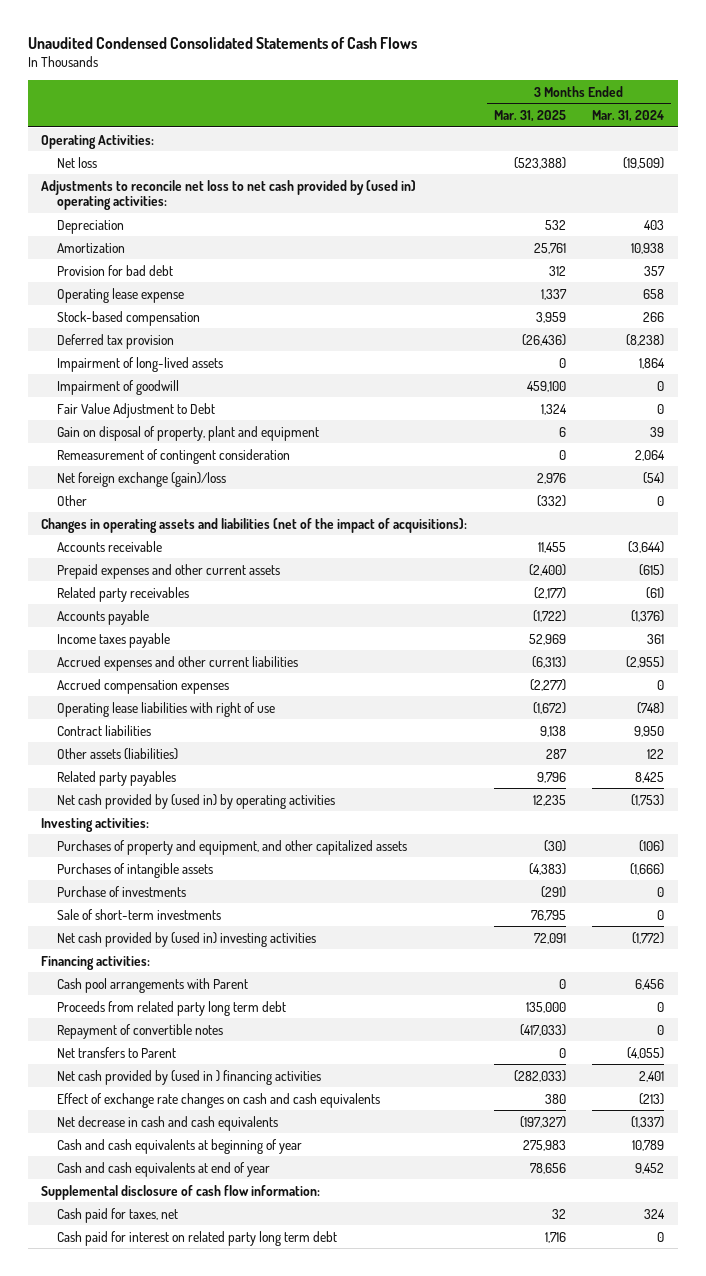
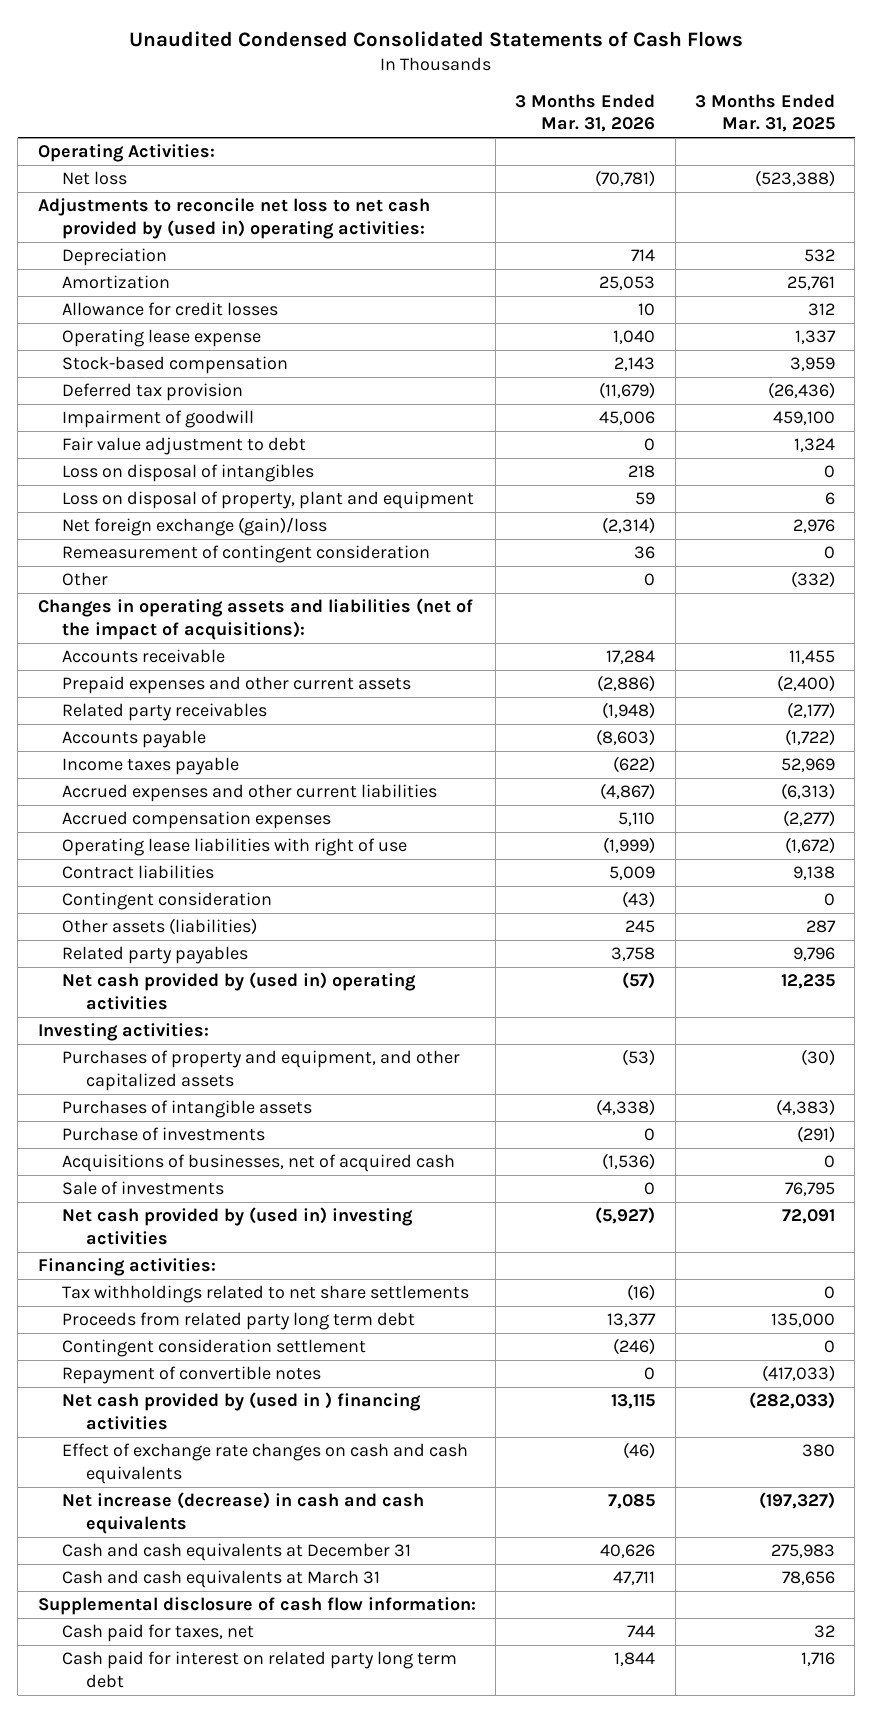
[592,109,665,122] Mar. 31, 2024 -> none
none -> [515,93,656,133] 3 Months Ended Mar. 31, 2026
[56,264,173,276] Provision for bad debt -> [61,302,278,317] Allowance for credit losses
[56,356,223,372] Impairment of long-lived assets -> none
[56,402,215,418] Fair Value Adjustment to Debt -> [61,437,306,456] Fair value adjustment to debt
none -> [61,464,314,483] Loss on disposal of intangibles
[56,425,319,441] Gain on disposal of property, plant and equipment -> [61,491,474,510] Loss on disposal of property, plant and equipment
[56,448,290,464] Remeasurement of contingent consideration -> [61,545,430,564] Remeasurement of contingent consideration
none -> [61,892,272,911] Contingent consideration
[56,793,335,809] Net cash provided by (used in) by operating activities -> [61,972,416,1010] Net cash provided by (used in) operating activities
none -> [61,1154,455,1173] Acquisitions of businesses, net of acquired cash
[56,908,221,920] Sale of short-term investments -> [61,1181,224,1196] Sale of investments
[56,977,248,993] Cash pool arrangements with Parent -> none
none -> [61,1285,469,1304] Tax withholdings related to net share settlements
none -> [61,1339,366,1358] Contingent consideration settlement
[56,1046,176,1058] Net transfers to Parent -> none
[56,1115,278,1131] Net decrease in cash and cash equivalents -> [61,1492,424,1534] Net increase (decrease) in cash and cash equivalents
[56,1138,302,1154] Cash and cash equivalents at beginning of year -> [61,1543,411,1562] Cash and cash equivalents at December 31
[56,1161,270,1177] Cash and cash equivalents at end of year -> [61,1570,380,1589] Cash and cash equivalents at March 31

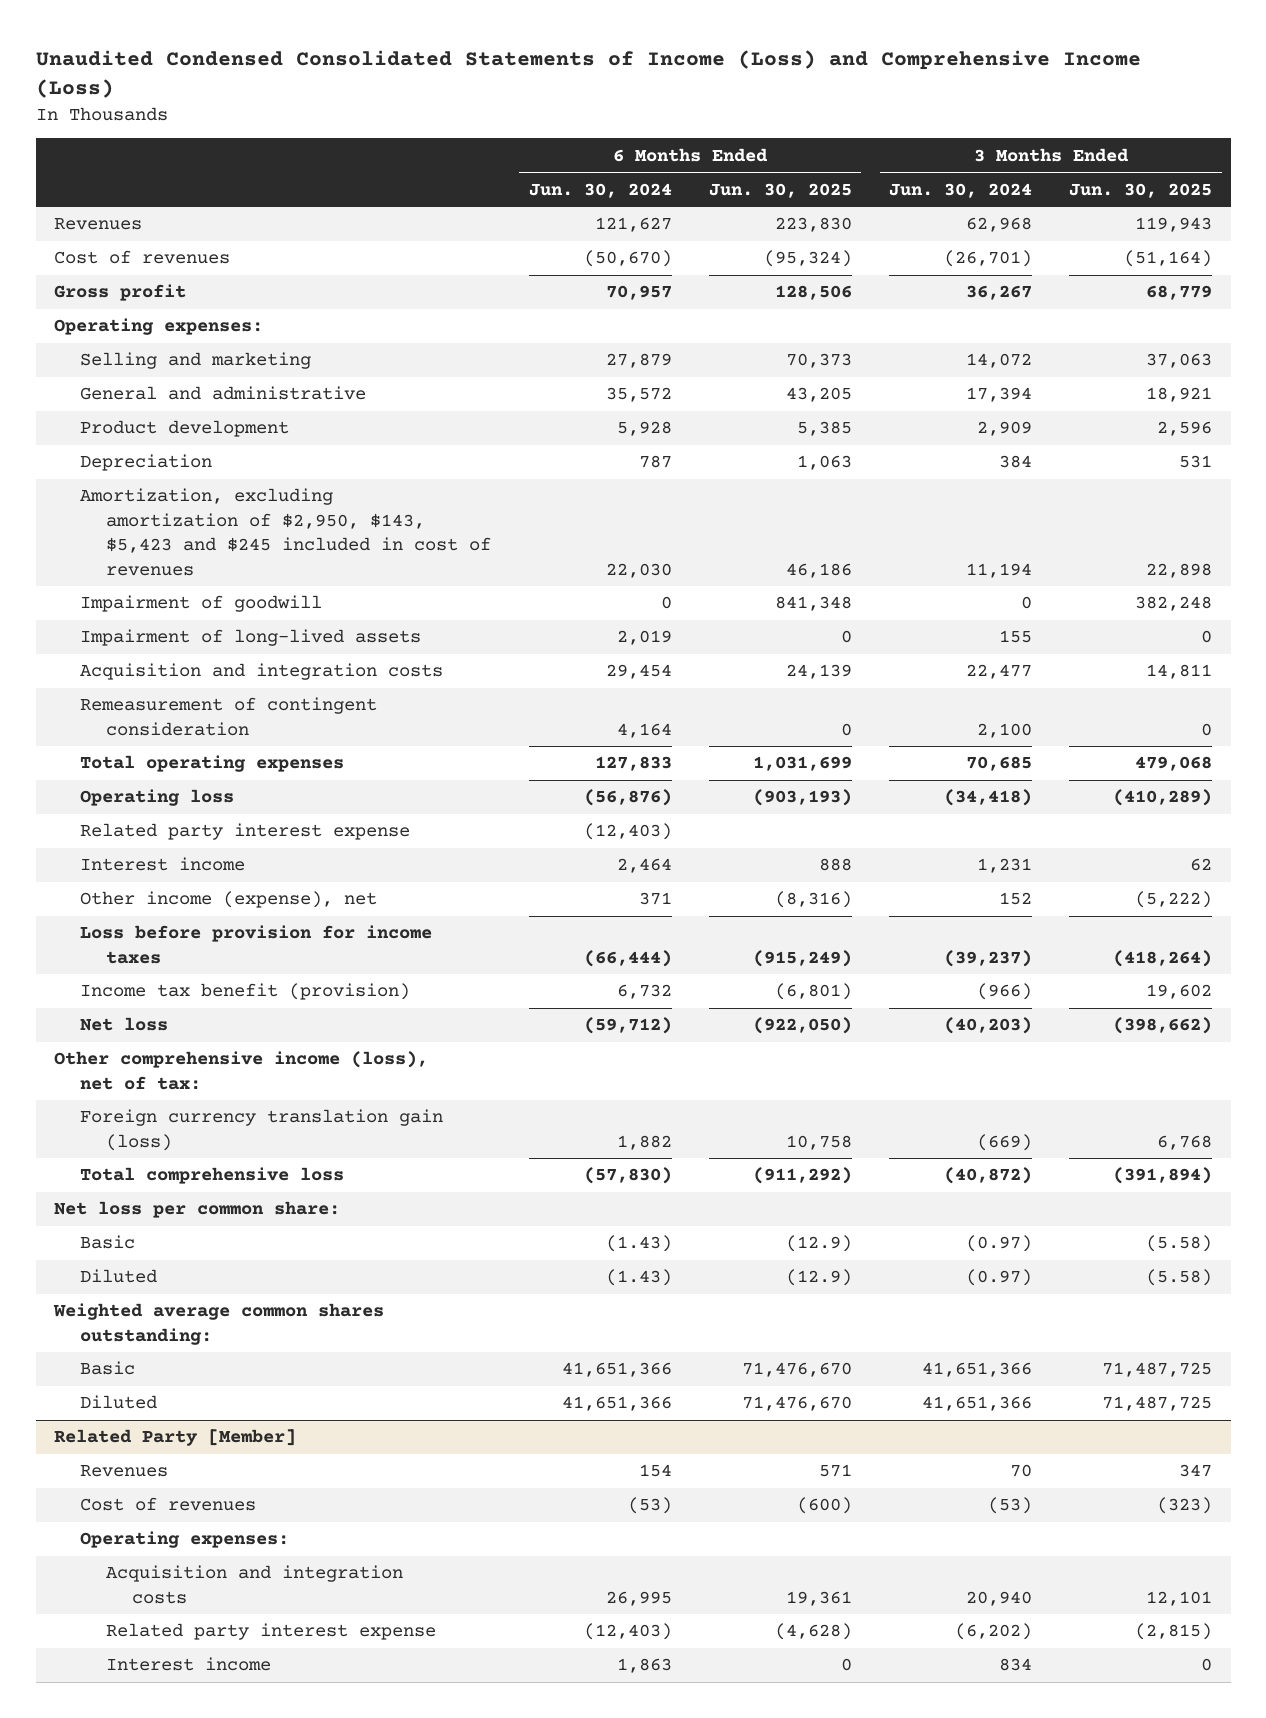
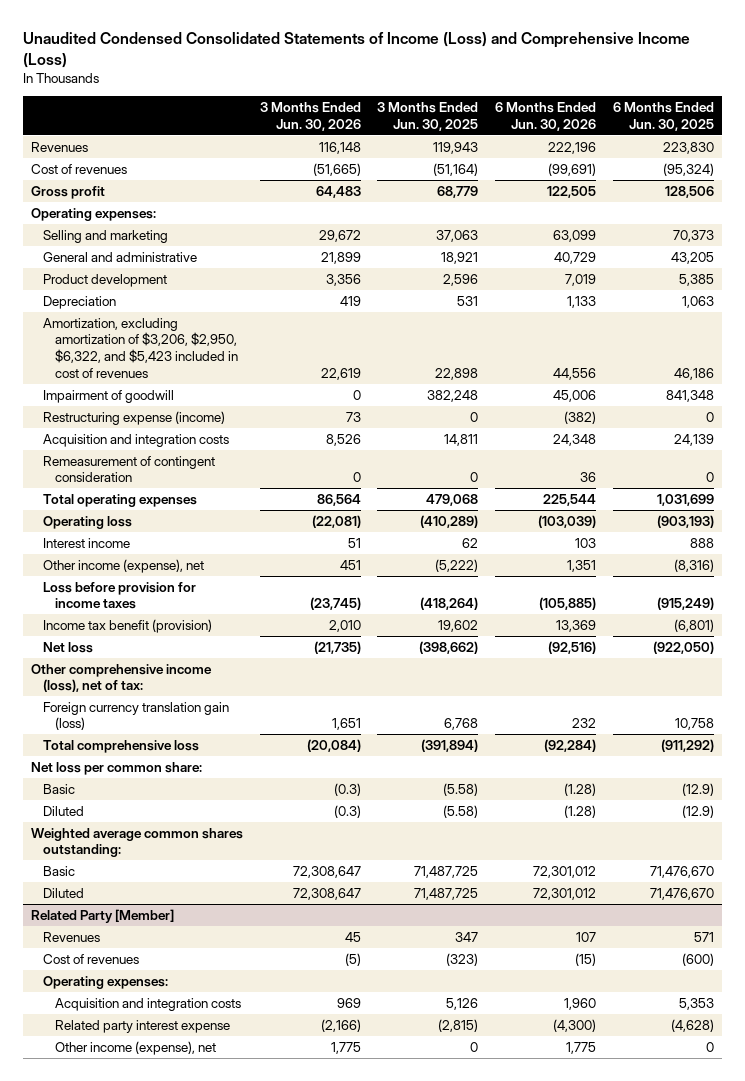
[528,182,672,198] Jun. 30, 2024 -> none
[889,182,1033,198] Jun. 30, 2024 -> none
none -> [259,102,361,131] 3 Months Ended Jun. 30, 2026
none -> [495,102,597,131] 6 Months Ended Jun. 30, 2026
[80,488,492,576] Amortization, excluding amortization of $2,950, $143, $5,423 and $245 included in cost of revenues -> [42,317,238,378] Amortization, excluding amortization of $3,206, $2,950, $6,322, and $5,423 included in cost of revenues
[80,629,422,647] Impairment of long-lived assets -> none
none -> [42,410,225,425] Restructuring expense (income)
[80,823,411,841] Related party interest expense -> none
[785,1590,852,1606] 19,361 -> [678,997,714,1010] 5,353
[1146,1590,1213,1606] 12,101 -> [446,997,479,1010] 5,126
[106,1657,272,1672] Interest income -> none
none -> [54,1040,216,1055] Other income (expense), net

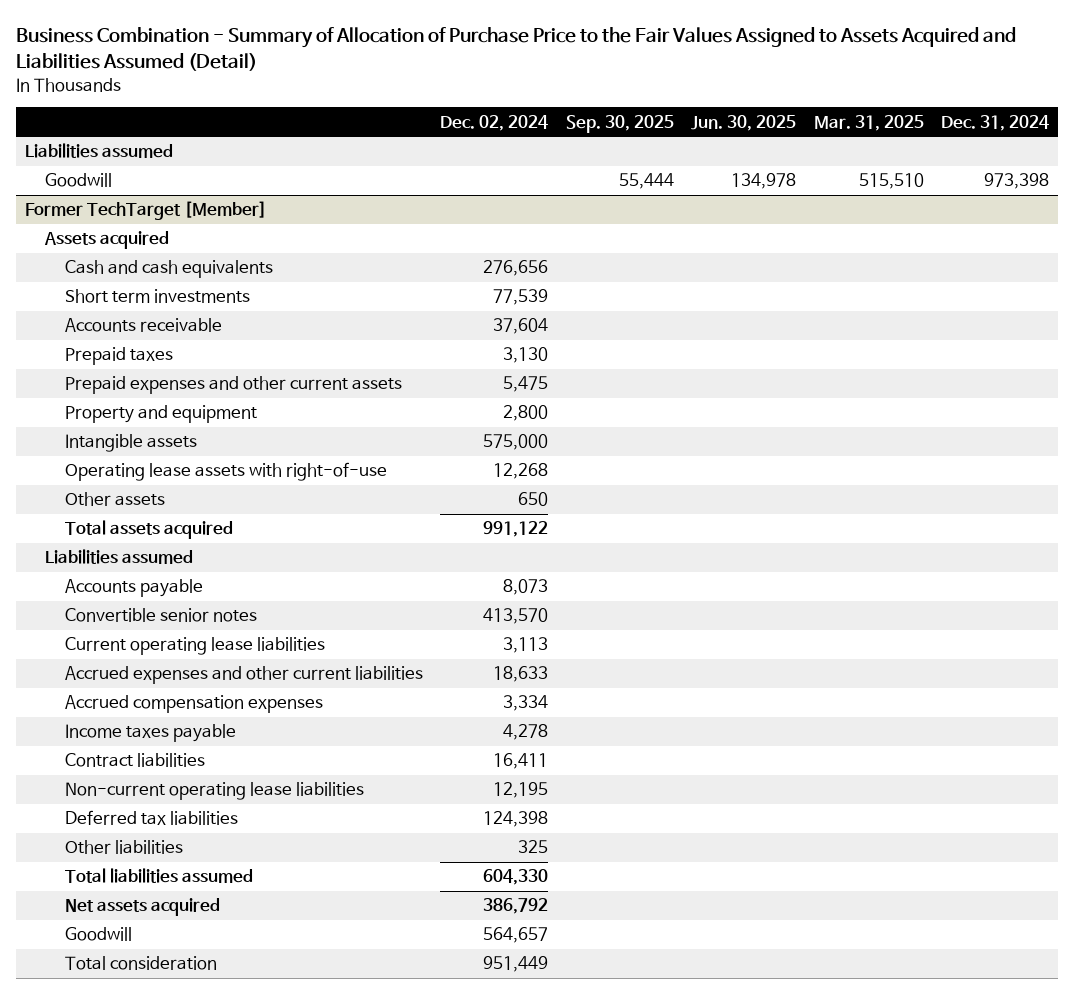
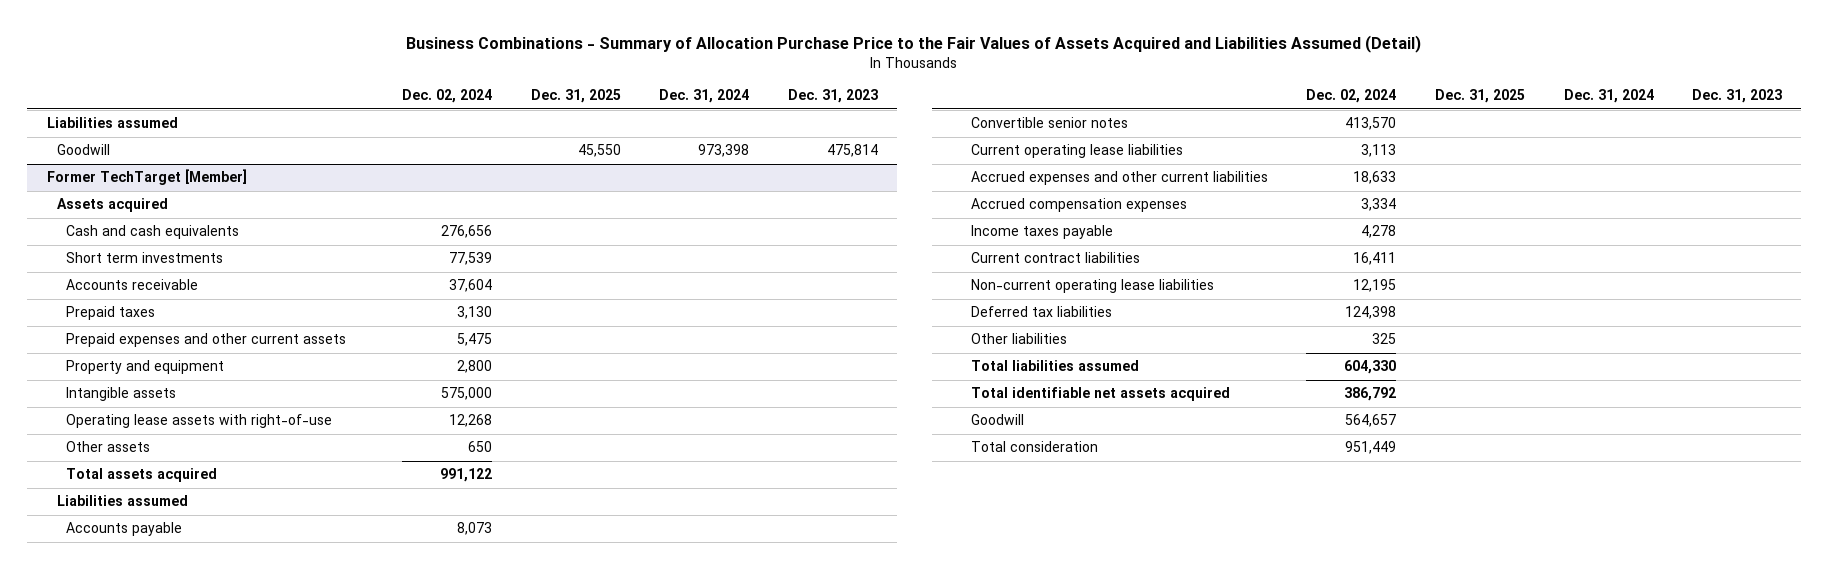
[16,27,1017,72] Business Combination - Summary of Allocation of Purchase Price to the Fair Values Assigned to Assets Acquired and Liabilities Assumed (Detail) -> [406,35,1422,54] Business Combinations - Summary of Allocation Purchase Price to the Fair Values of Assets Acquired and Liabilities Assumed (Detail)
[565,114,674,133] Sep. 30, 2025 -> none
[691,114,797,131] Jun. 30, 2025 -> none
[813,114,924,131] Mar. 31, 2025 -> none
none -> [530,89,621,104] Dec. 31, 2025
none -> [787,89,878,104] Dec. 31, 2023
[64,753,205,768] Contract liabilities -> [970,252,1140,264] Current contract liabilities
[64,898,220,917] Net assets acquired -> [970,387,1230,402] Total identifiable net assets acquired

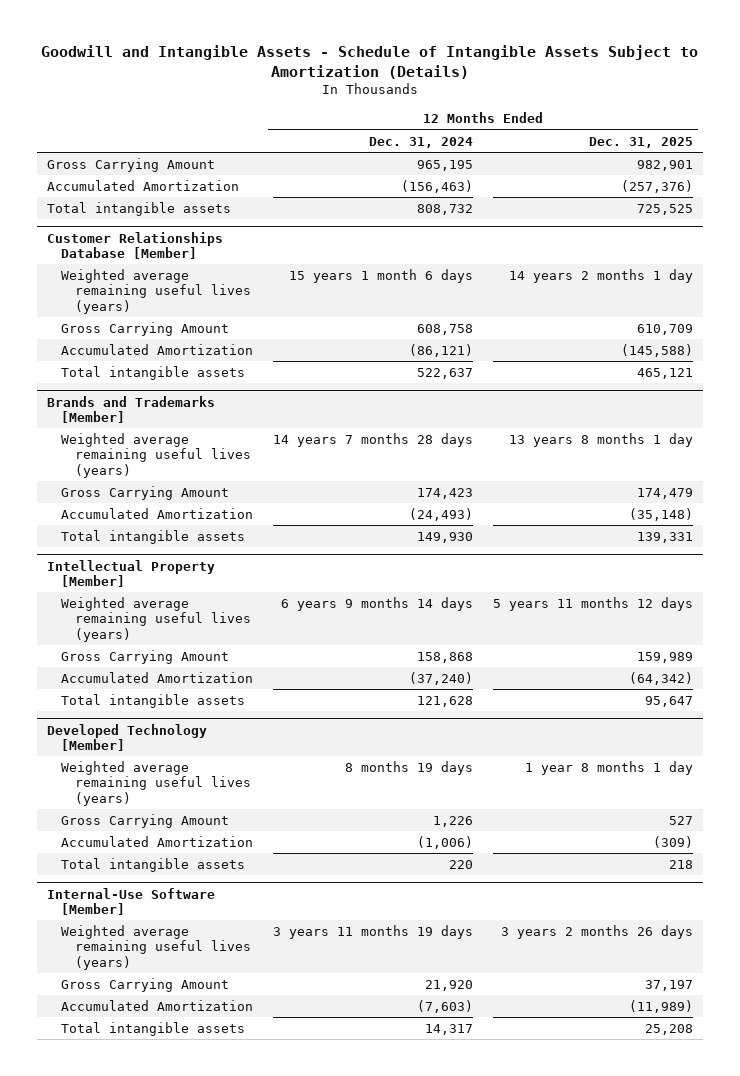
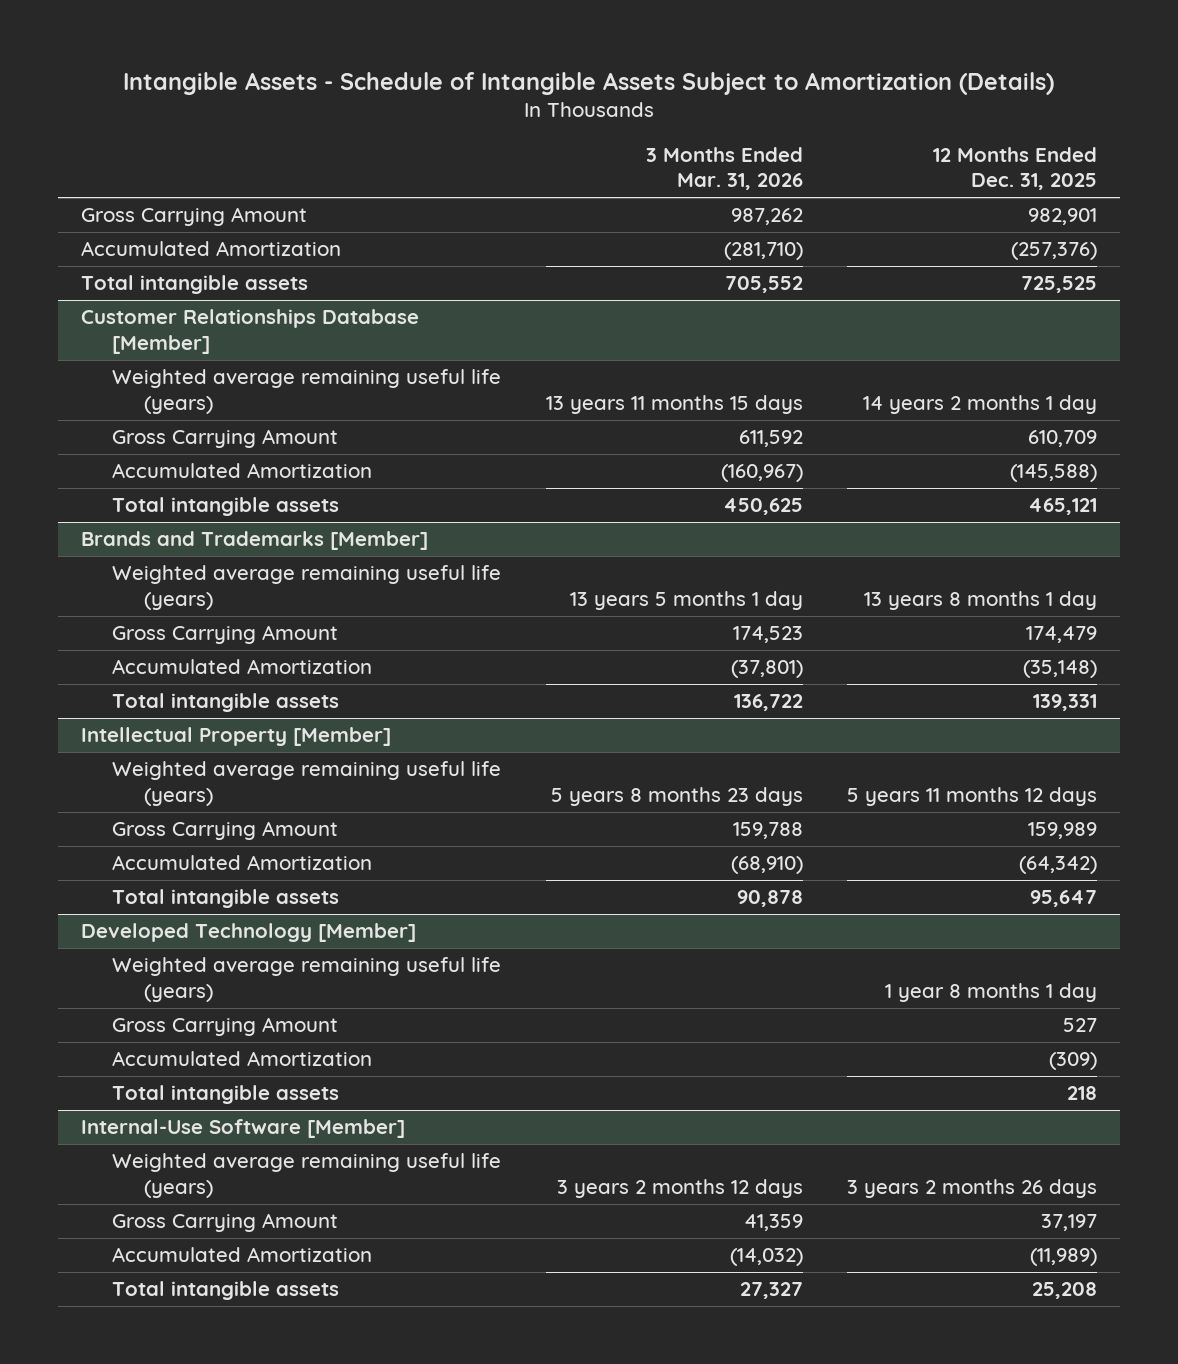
[40,45,698,80] Goodwill and Intangible Assets - Schedule of Intangible Assets Subject to Amortization (Details) -> [123,71,1055,95] Intangible Assets - Schedule of Intangible Assets Subject to Amortization (Details)
[368,136,473,148] Dec. 31, 2024 -> none
none -> [645,146,803,191] 3 Months Ended Mar. 31, 2026
[60,268,251,314] Weighted average remaining useful lives (years) -> [112,369,502,414] Weighted average remaining useful life (years)
[60,432,251,478] Weighted average remaining useful lives (years) -> [112,565,502,610] Weighted average remaining useful life (years)
[60,596,251,642] Weighted average remaining useful lives (years) -> [112,761,502,806] Weighted average remaining useful life (years)
[60,760,251,806] Weighted average remaining useful lives (years) -> [112,957,502,1002] Weighted average remaining useful life (years)
[60,924,251,970] Weighted average remaining useful lives (years) -> [112,1153,502,1198] Weighted average remaining useful life (years)

